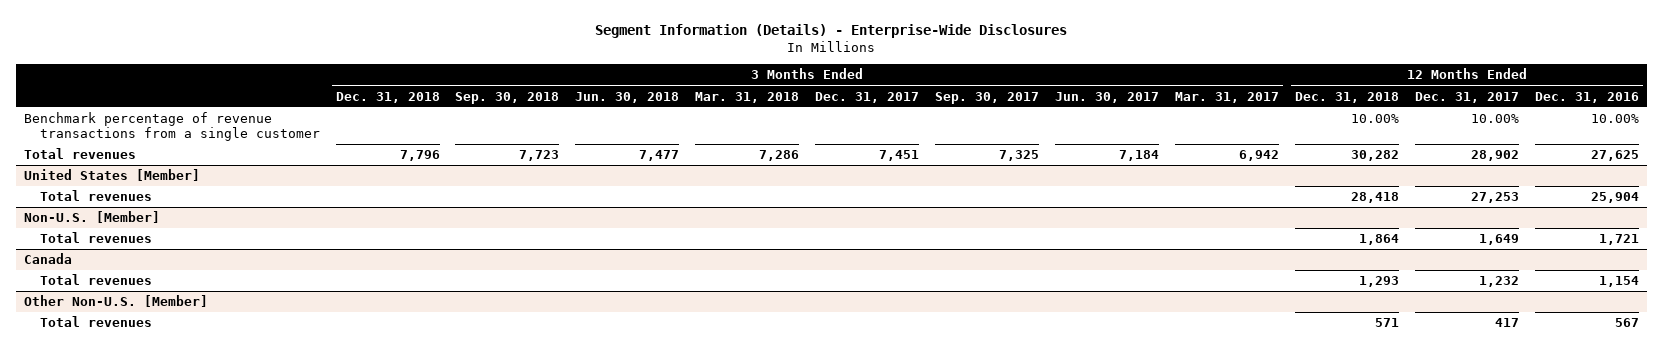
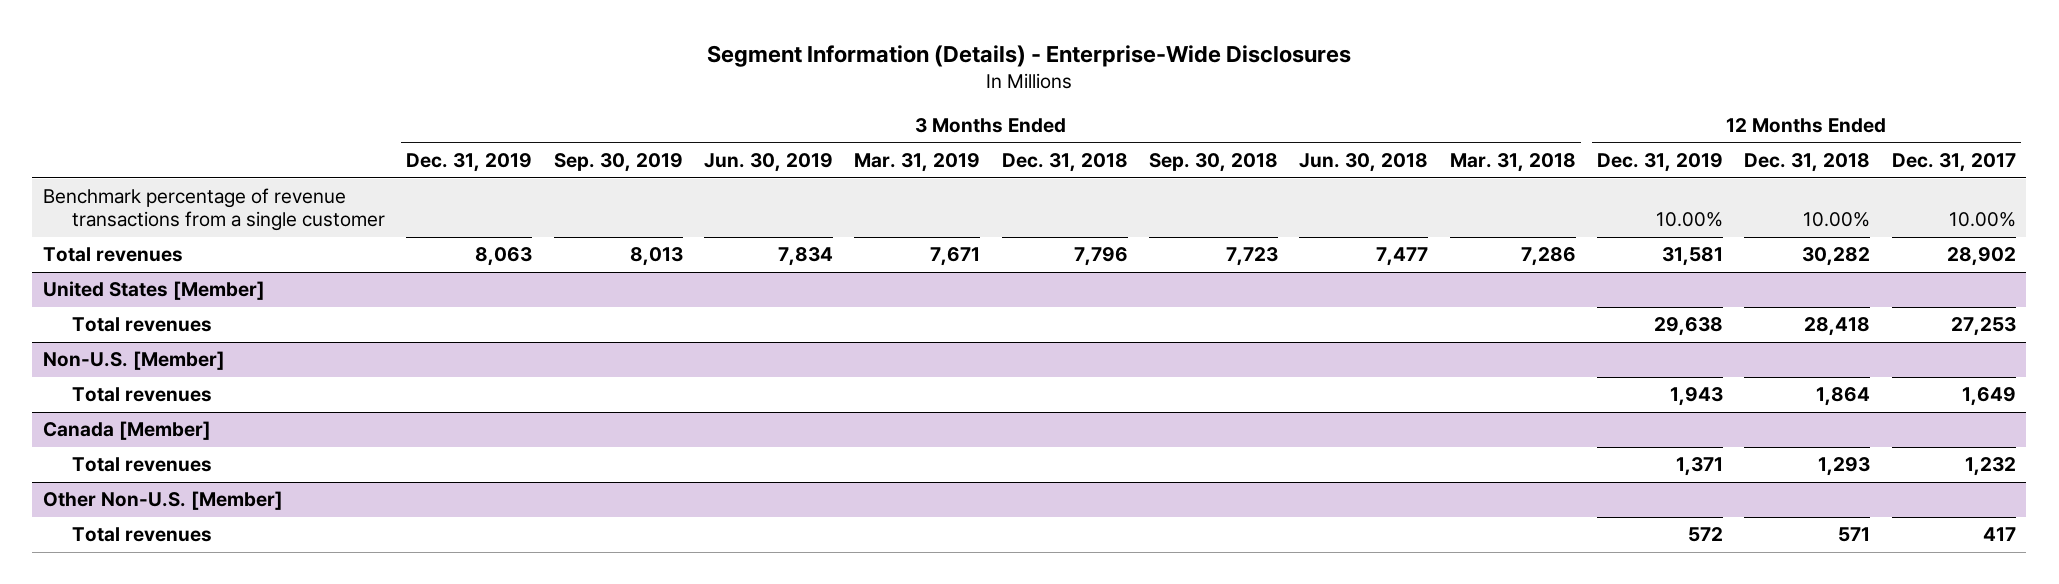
[815,91,920,103] Dec. 31, 2017 -> none
[935,91,1040,104] Sep. 30, 2017 -> none
[1055,91,1160,103] Jun. 30, 2017 -> none
[1174,91,1279,103] Mar. 31, 2017 -> none
[1534,91,1639,103] Dec. 31, 2016 -> none
none -> [406,153,533,173] Dec. 31, 2019
none -> [553,153,683,173] Sep. 30, 2019
none -> [703,153,833,173] Jun. 30, 2019
none -> [854,153,981,173] Mar. 31, 2019
none -> [1597,153,1724,173] Dec. 31, 2019
[24,253,73,265] Canada -> [42,421,211,441] Canada [Member]

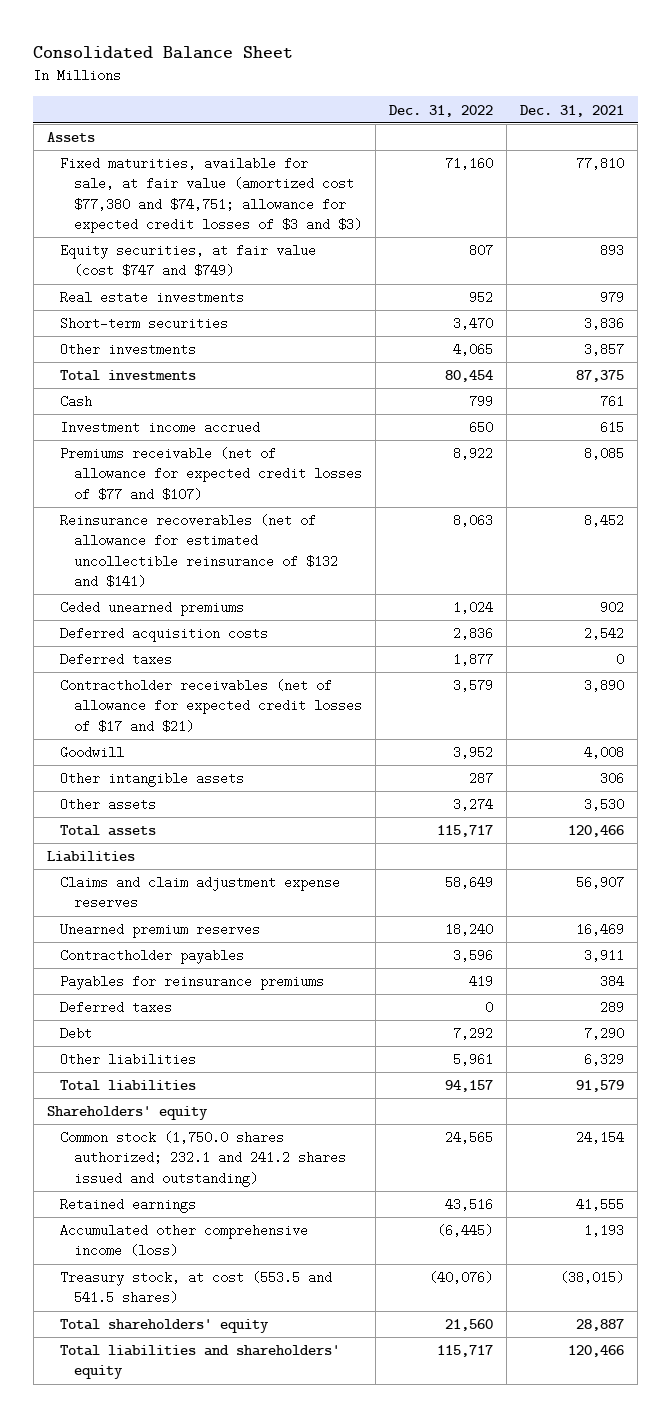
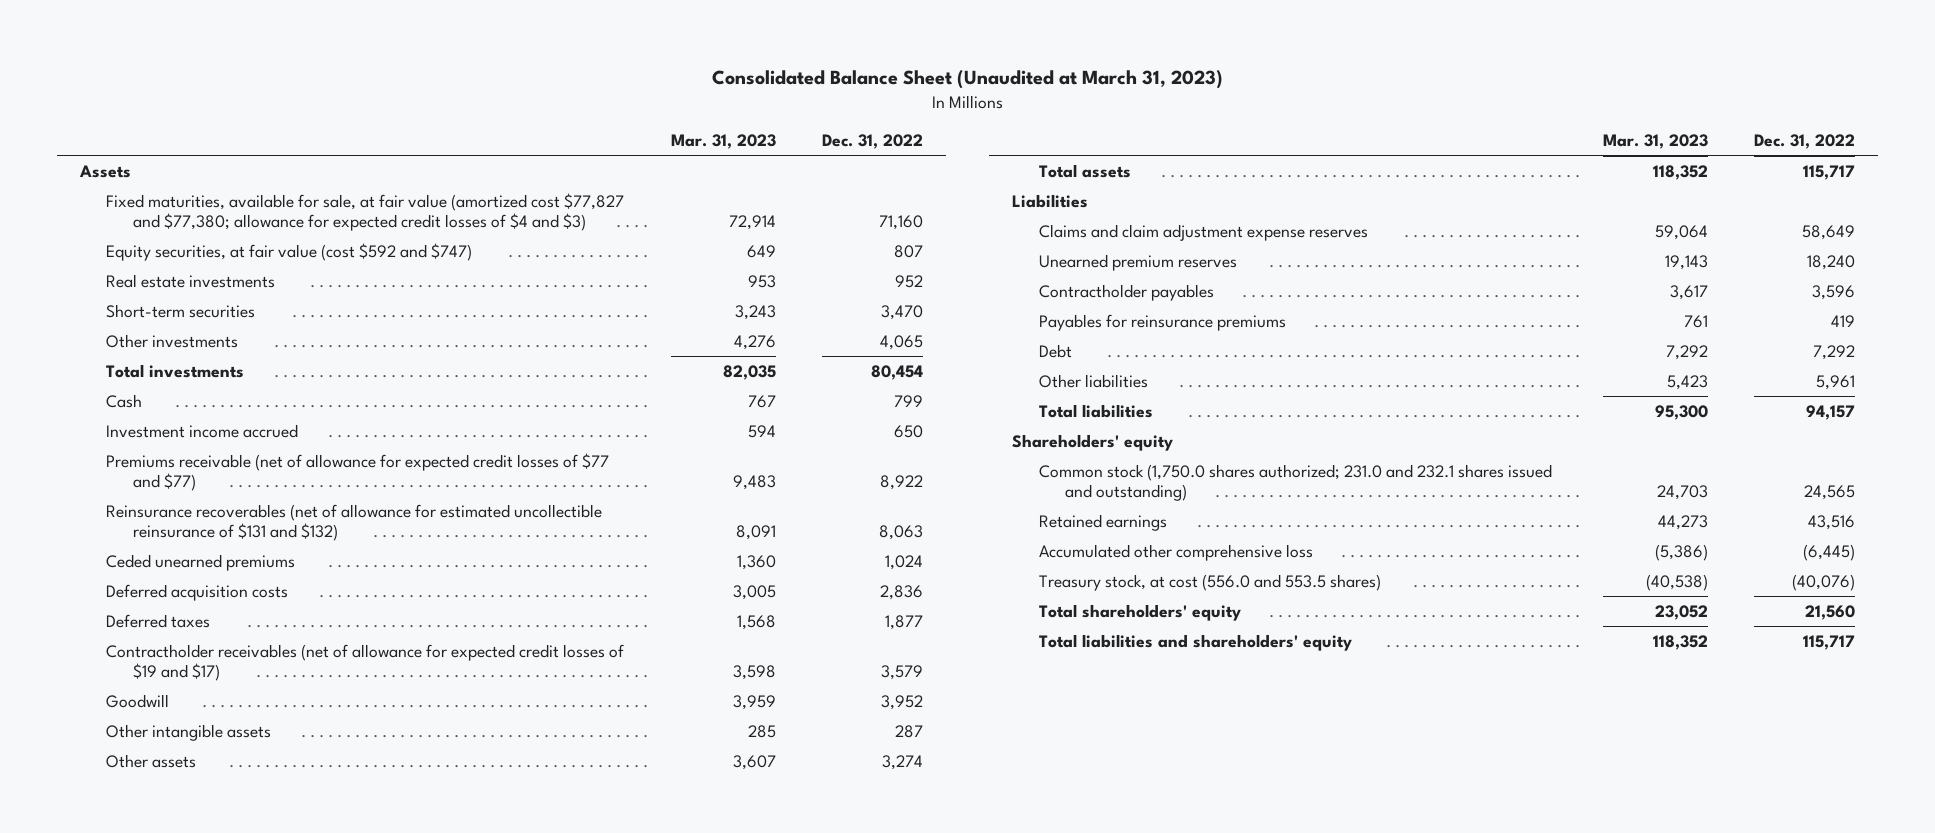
[33,46,294,60] Consolidated Balance Sheet -> [711,70,1223,90] Consolidated Balance Sheet (Unaudited at March 31, 2023)
[520,104,625,117] Dec. 31, 2021 -> none
none -> [670,133,776,149] Mar. 31, 2023
[60,157,363,234] Fixed maturities, available for sale, at fair value (amortized cost $77,380 and $74,751; allowance for expected credit losses of $3 and $3) -> [106,192,625,232] Fixed maturities, available for sale, at fair value (amortized cost $77,827 and $77,380; allowance for expected credit losses of $4 and $3)
[60,244,317,278] Equity securities, at fair value (cost $747 and $749) -> [106,242,473,261] Equity securities, at fair value (cost $592 and $747)
[60,447,363,501] Premiums receivable (net of allowance for expected credit losses of $77 and $107) -> [106,452,610,492] Premiums receivable (net of allowance for expected credit losses of $77 and $77)
[60,514,339,589] Reinsurance recoverables (net of allowance for estimated uncollectible reinsurance of $132 and $141) -> [106,503,603,542] Reinsurance recoverables (net of allowance for estimated uncollectible reinsurance of $131 and $132)
[60,679,363,733] Contractholder receivables (net of allowance for expected credit losses of $17 and $21) -> [106,643,625,682] Contractholder receivables (net of allowance for expected credit losses of $19 and $17)
[60,1001,173,1015] Deferred taxes -> none
[60,1131,347,1187] Common stock (1,750.0 shares authorized; 232.1 and 241.2 shares issued and outstanding) -> [1038,463,1552,502] Common stock (1,750.0 shares authorized; 231.0 and 232.1 shares issued and outstanding)
[60,1224,309,1258] Accumulated other comprehensive income (loss) -> [1038,543,1313,561] Accumulated other comprehensive loss
[60,1271,333,1305] Treasury stock, at cost (553.5 and 541.5 shares) -> [1038,573,1381,591] Treasury stock, at cost (556.0 and 553.5 shares)

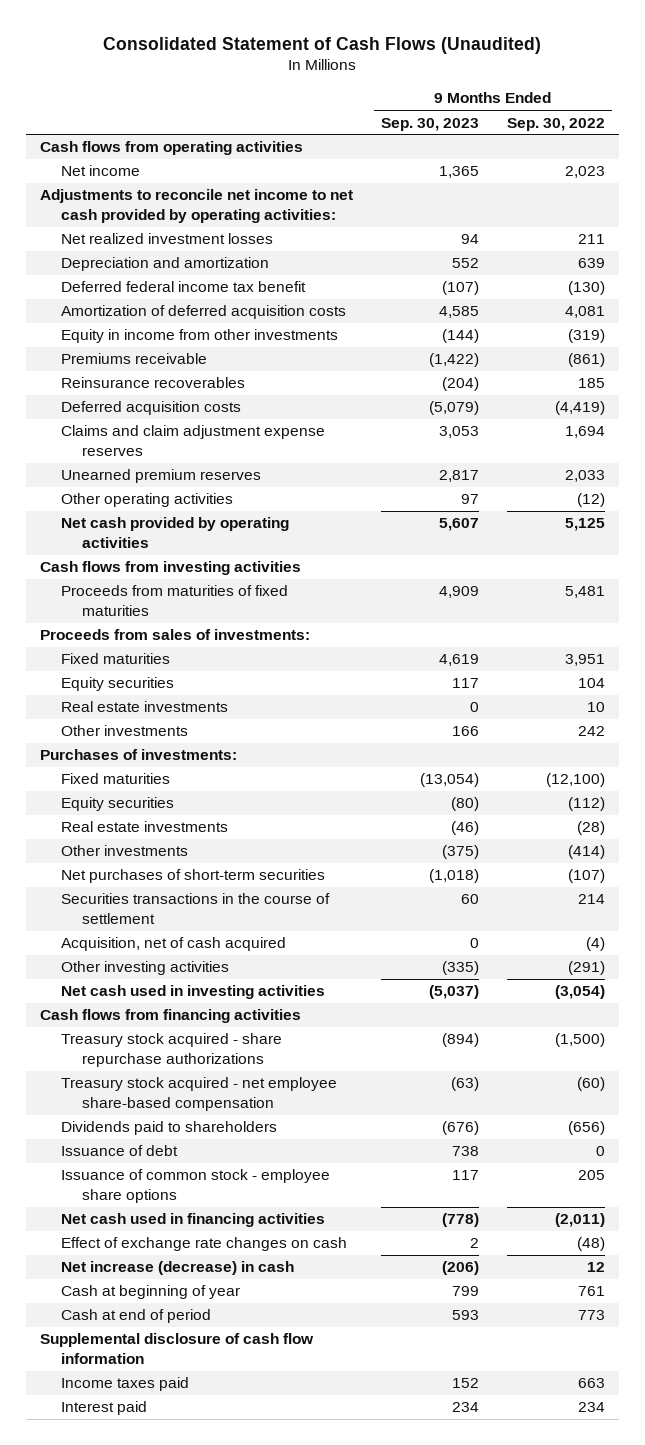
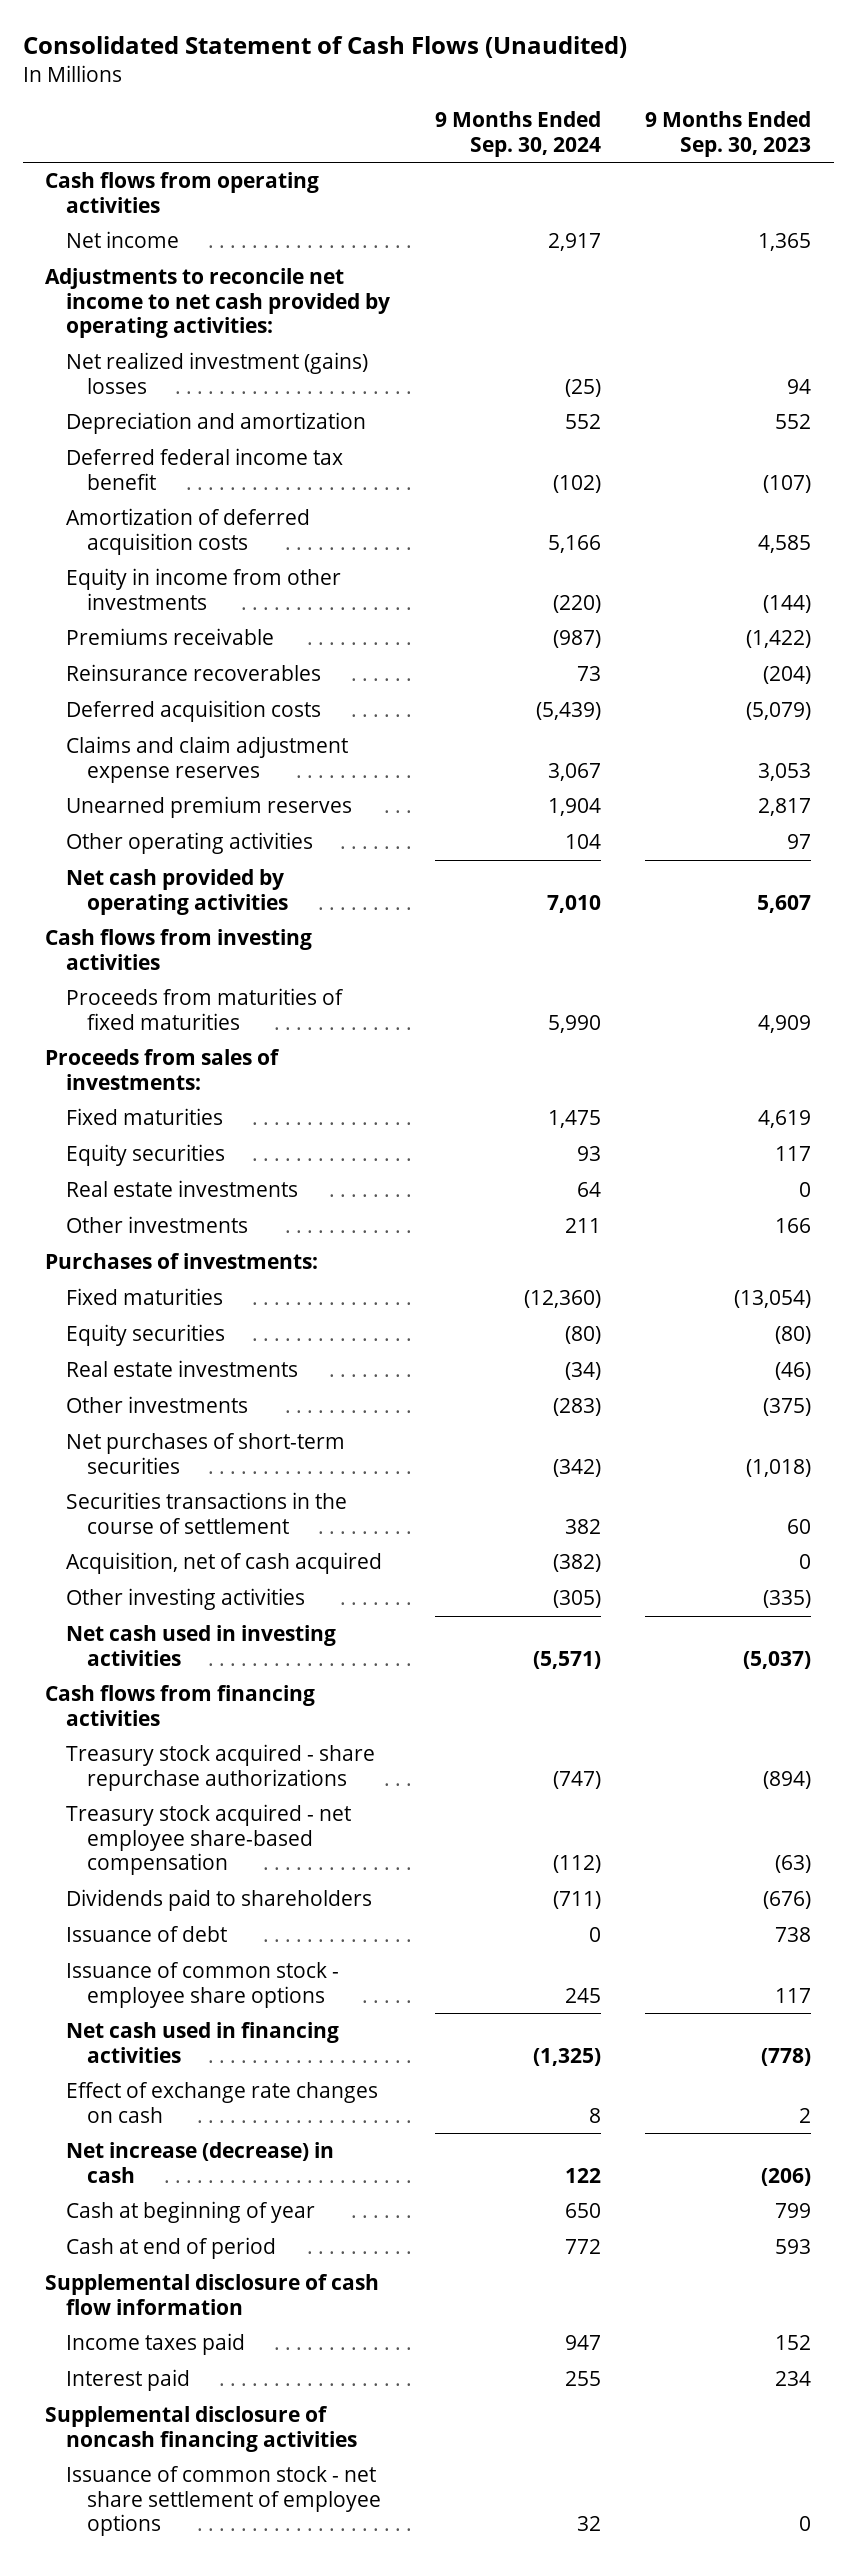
[506,117,605,131] Sep. 30, 2022 -> none
none -> [434,111,601,157] 9 Months Ended Sep. 30, 2024
[61,233,274,245] Net realized investment losses -> [65,352,368,394] Net realized investment (gains) losses
none -> [45,2406,357,2452] Supplemental disclosure of noncash financing activities
none -> [65,2466,381,2537] Issuance of common stock - net share settlement of employee options

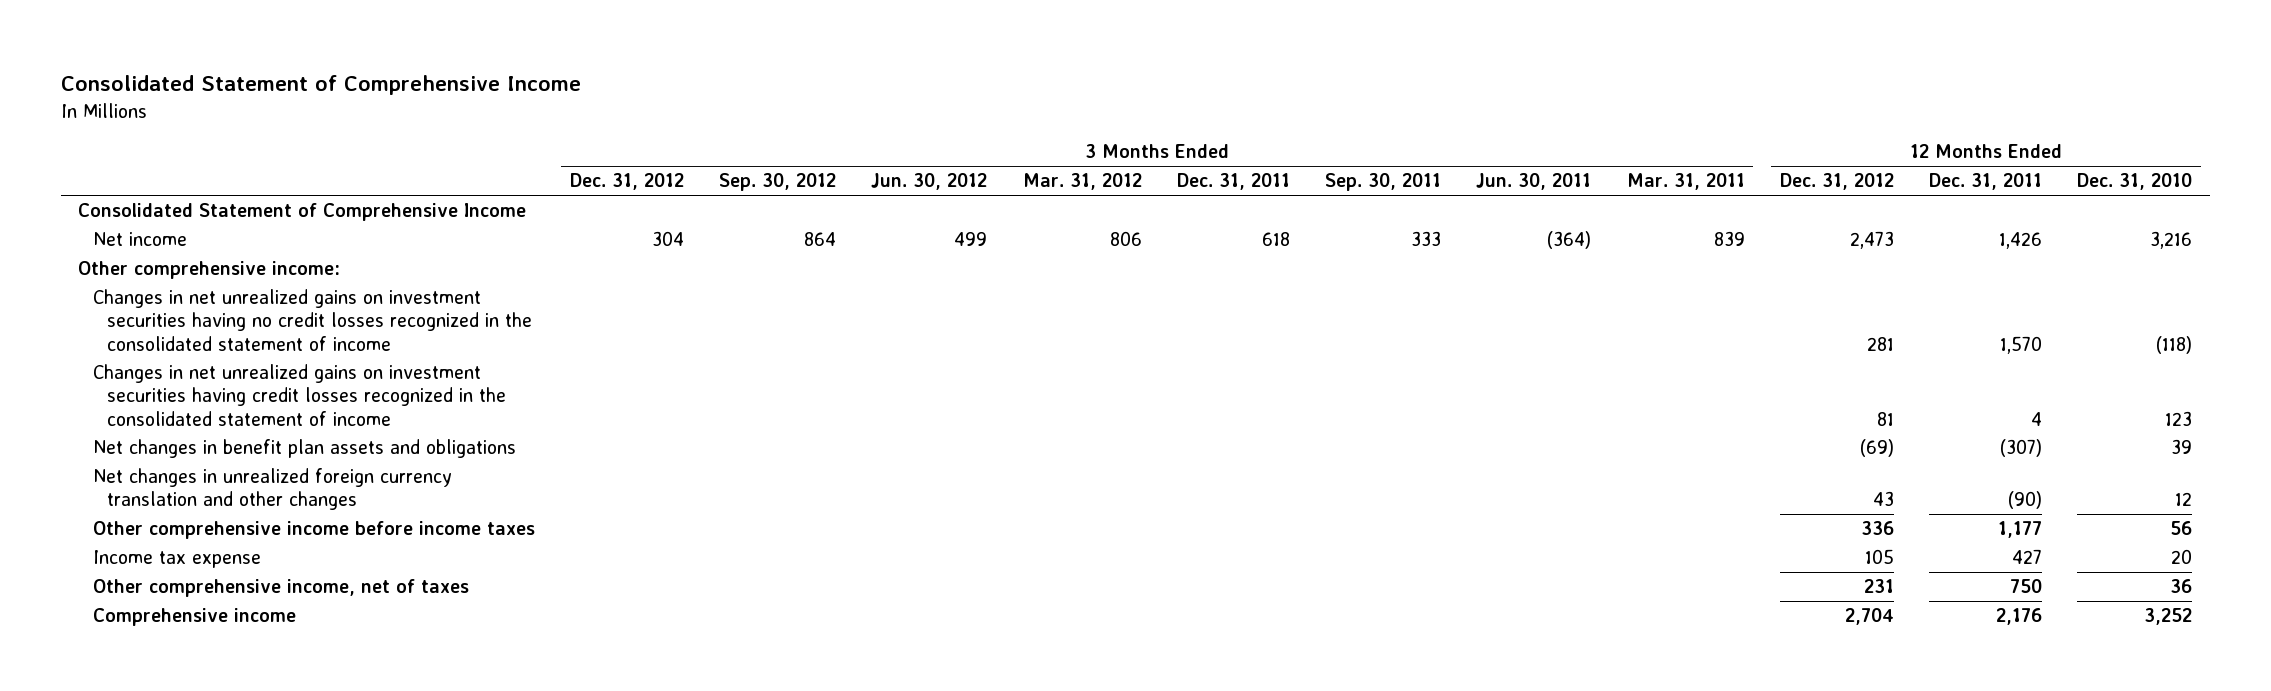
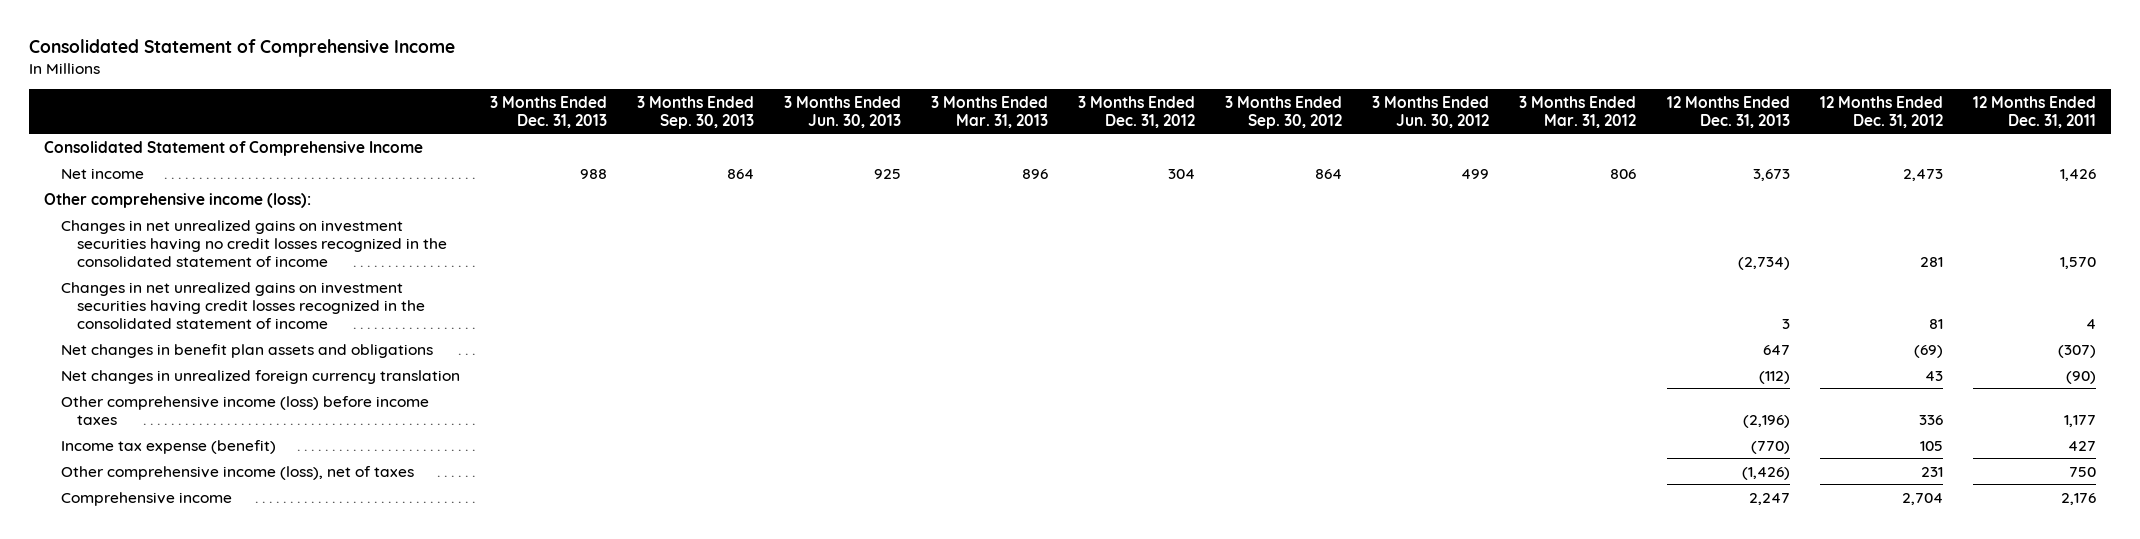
[1176,173,1290,191] Dec. 31, 2011 -> none
[1325,173,1442,192] Sep. 30, 2011 -> none
[1476,173,1592,191] Jun. 30, 2011 -> none
[1626,173,1745,191] Mar. 31, 2011 -> none
[2077,173,2193,191] Dec. 31, 2010 -> none
none -> [489,95,607,128] 3 Months Ended Dec. 31, 2013
none -> [636,95,754,129] 3 Months Ended Sep. 30, 2013
none -> [783,95,901,128] 3 Months Ended Jun. 30, 2013
none -> [931,95,1049,128] 3 Months Ended Mar. 31, 2013
none -> [1666,95,1790,128] 12 Months Ended Dec. 31, 2013
[78,261,341,280] Other comprehensive income: -> [43,192,311,208] Other comprehensive income (loss):
[92,468,452,511] Net changes in unrealized foreign currency translation and other changes -> [60,369,460,384] Net changes in unrealized foreign currency translation
[92,521,535,540] Other comprehensive income before income taxes -> [60,395,429,425] Other comprehensive income (loss) before income taxes
[92,550,261,569] Income tax expense -> [60,439,276,454] Income tax expense (benefit)
[92,579,469,598] Other comprehensive income, net of taxes -> [60,465,414,480] Other comprehensive income (loss), net of taxes

